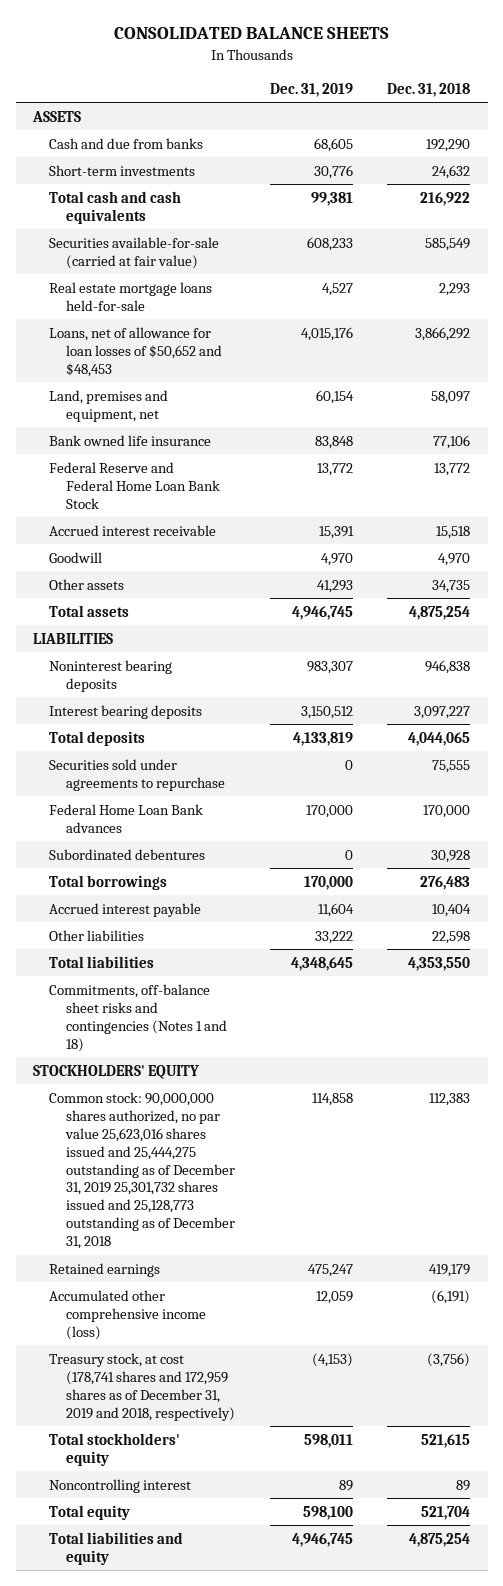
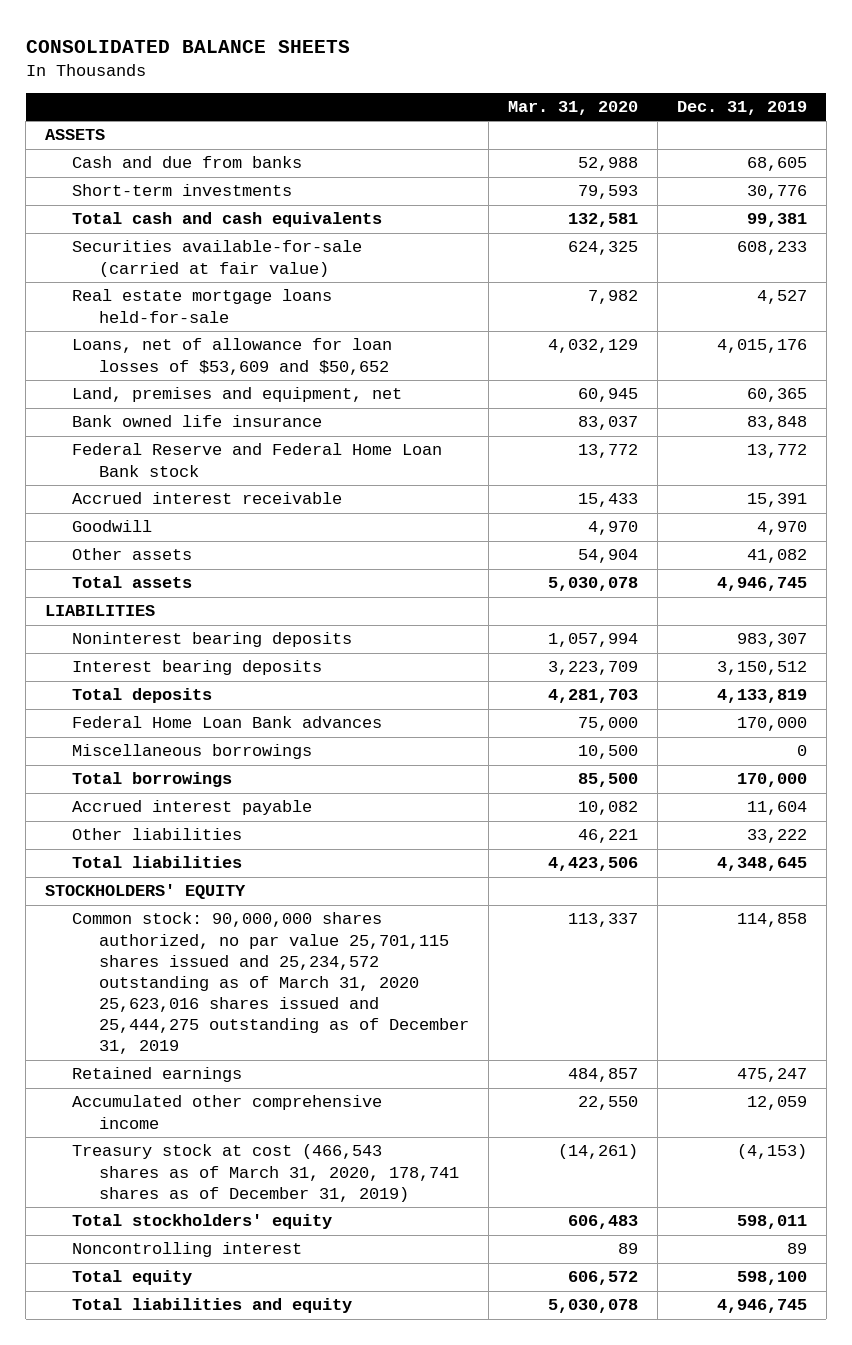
[387,82,471,97] Dec. 31, 2018 -> none
none -> [507,101,638,116] Mar. 31, 2020
[49,326,222,377] Loans, net of allowance for loan losses of $50,652 and $48,453 -> [72,338,393,375] Loans, net of allowance for loan losses of $53,609 and $50,652
[315,389,354,404] 60,154 -> [746,388,807,403] 60,365
[49,461,220,509] Federal Reserve and Federal Home Loan Bank Stock -> [72,443,443,477] Federal Reserve and Federal Home Loan Bank stock
[316,579,353,593] 41,293 -> [746,549,807,564] 41,082
[49,758,225,791] Securities sold under agreements to repurchase -> none
[49,848,206,860] Subordinated debentures -> none
none -> [72,744,313,760] Miscellaneous borrowings
[49,983,227,1052] Commitments, off-balance sheet risks and contingencies (Notes 1 and 18) -> none
[49,1091,235,1250] Common stock: 90,000,000 shares authorized, no par value 25,623,016 shares issued and 25,444,275 outstanding as of December 31, 2019 25,301,732 shares issued and 25,128,773 outstanding as of December 31, 2018 -> [72,912,469,1055] Common stock: 90,000,000 shares authorized, no par value 25,701,115 shares issued and 25,234,572 outstanding as of March 31, 2020 25,623,016 shares issued and 25,444,275 outstanding as of December 31, 2019
[49,1289,206,1340] Accumulated other comprehensive income (loss) -> [72,1095,383,1129] Accumulated other comprehensive income
[49,1352,235,1421] Treasury stock, at cost (178,741 shares and 172,959 shares as of December 31, 2019 and 2018, respectively) -> [72,1144,459,1202] Treasury stock at cost (466,543 shares as of March 31, 2020, 178,741 shares as of December 31, 2019)

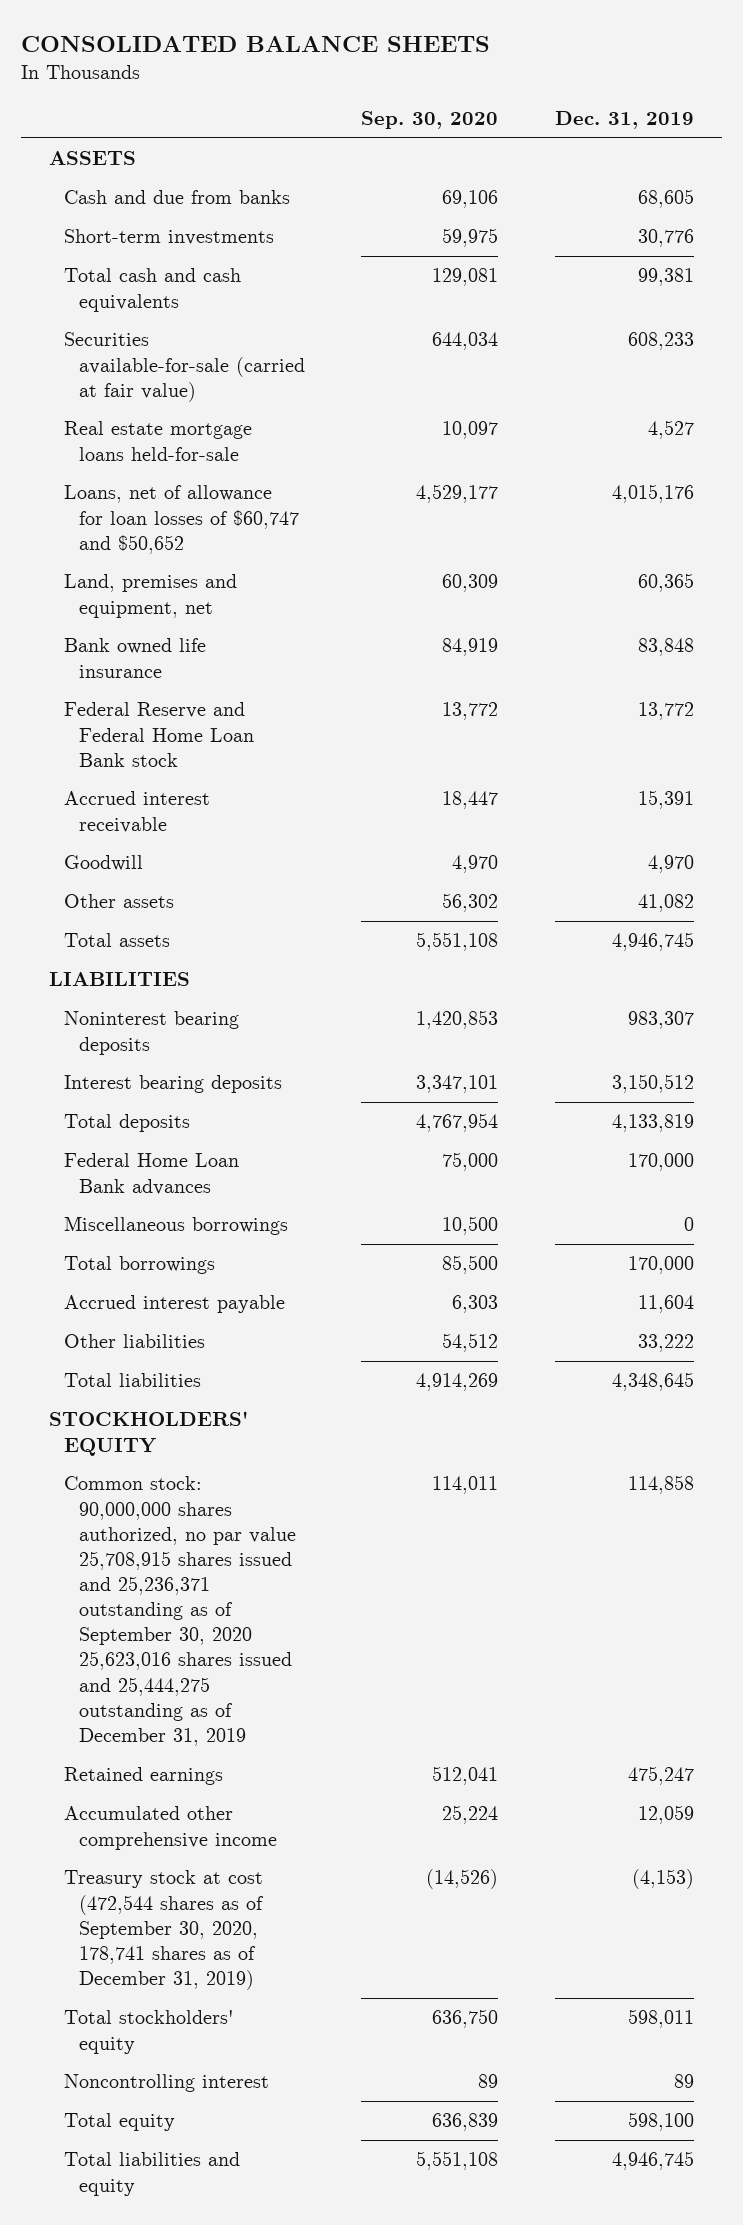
[507,101,638,116] Mar. 31, 2020 -> none
none -> [361,110,499,129] Sep. 30, 2020
[72,338,393,375] Loans, net of allowance for loan losses of $53,609 and $50,652 -> [64,485,300,554] Loans, net of allowance for loan losses of $60,747 and $50,652
[72,912,469,1055] Common stock: 90,000,000 shares authorized, no par value 25,701,115 shares issued and 25,234,572 outstanding as of March 31, 2020 25,623,016 shares issued and 25,444,275 outstanding as of December 31, 2019 -> [64,1476,297,1746] Common stock: 90,000,000 shares authorized, no par value 25,708,915 shares issued and 25,236,371 outstanding as of September 30, 2020 25,623,016 shares issued and 25,444,275 outstanding as of December 31, 2019
[72,1144,459,1202] Treasury stock at cost (466,543 shares as of March 31, 2020, 178,741 shares as of December 31, 2019) -> [64,1870,265,1991] Treasury stock at cost (472,544 shares as of September 30, 2020, 178,741 shares as of December 31, 2019)

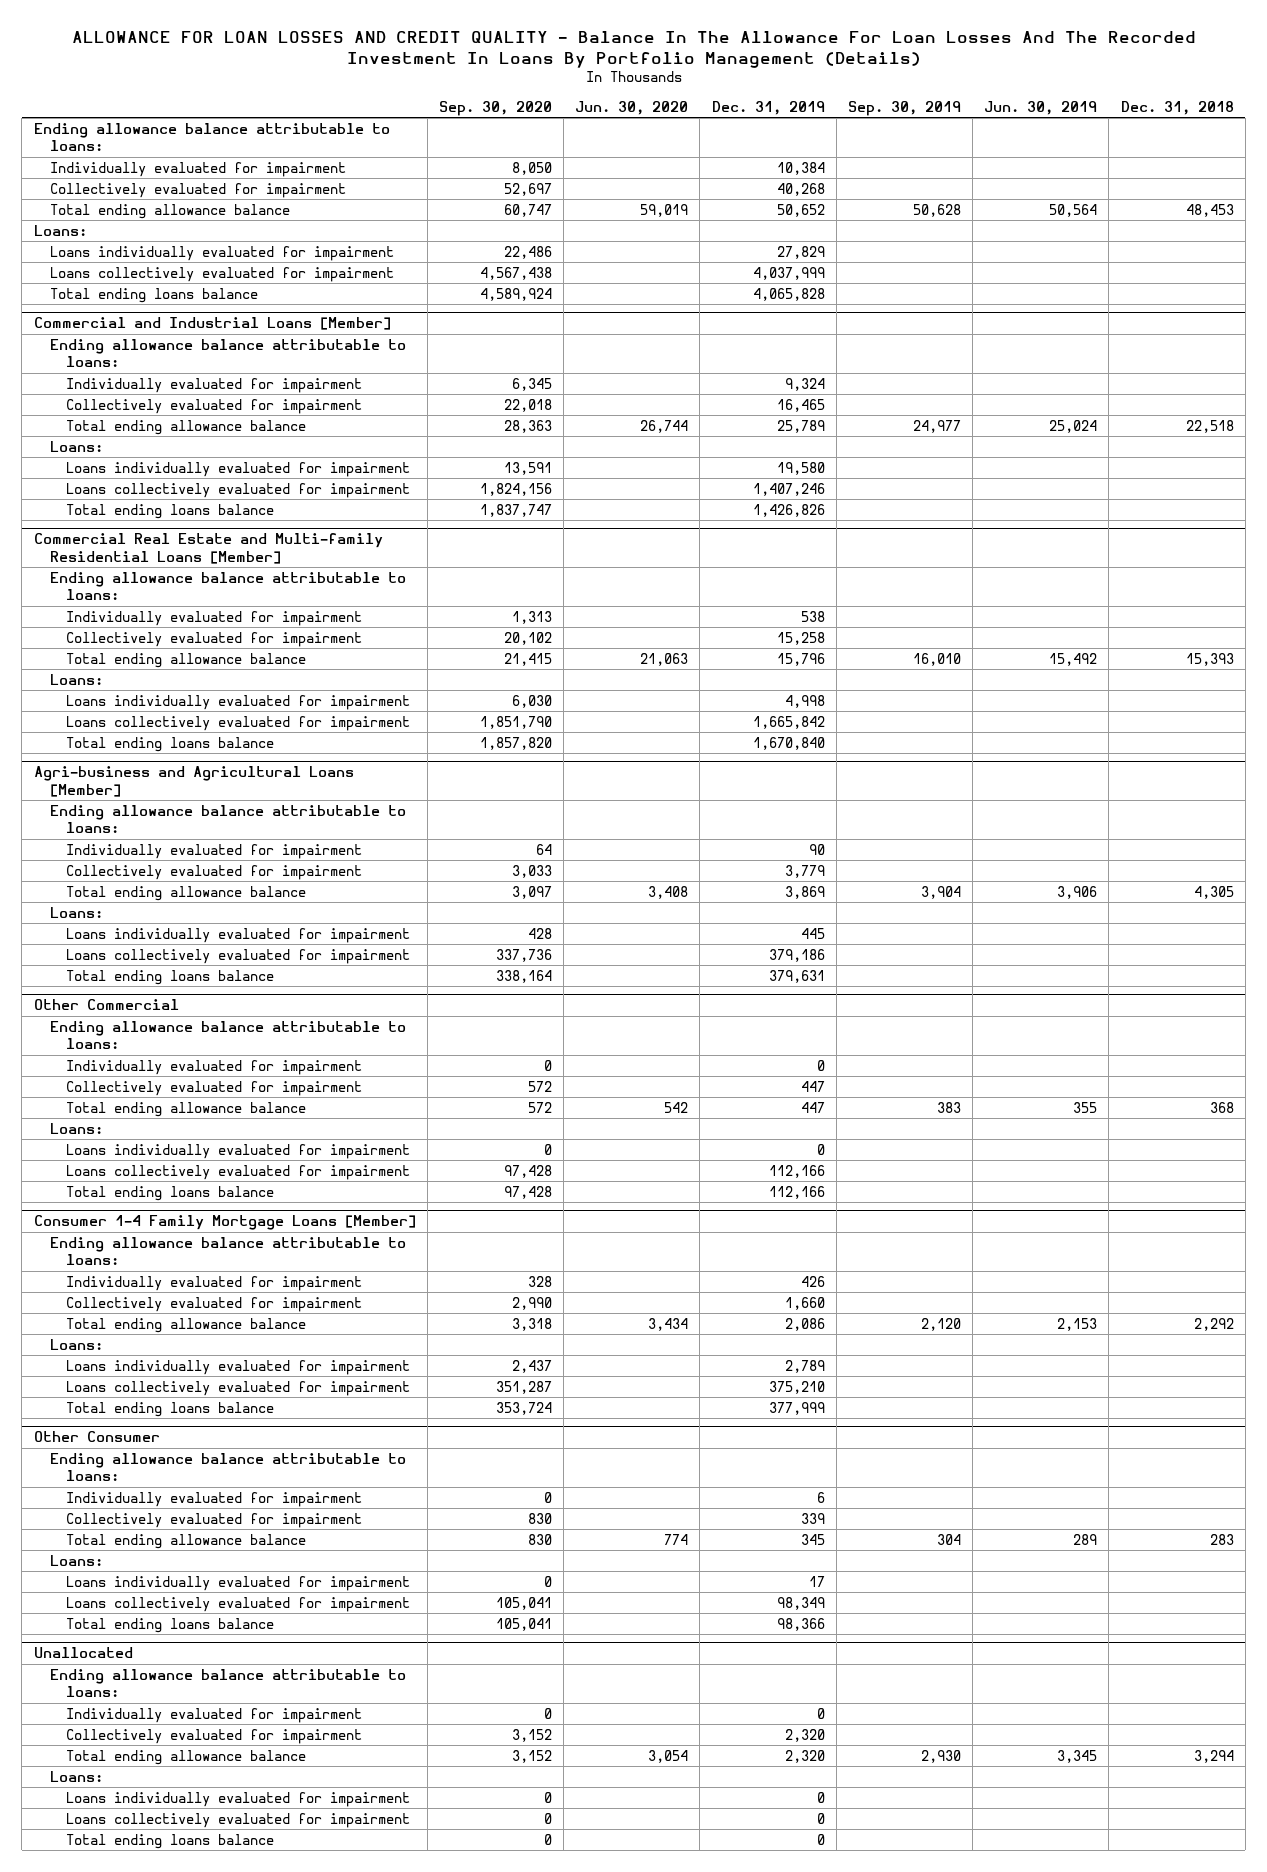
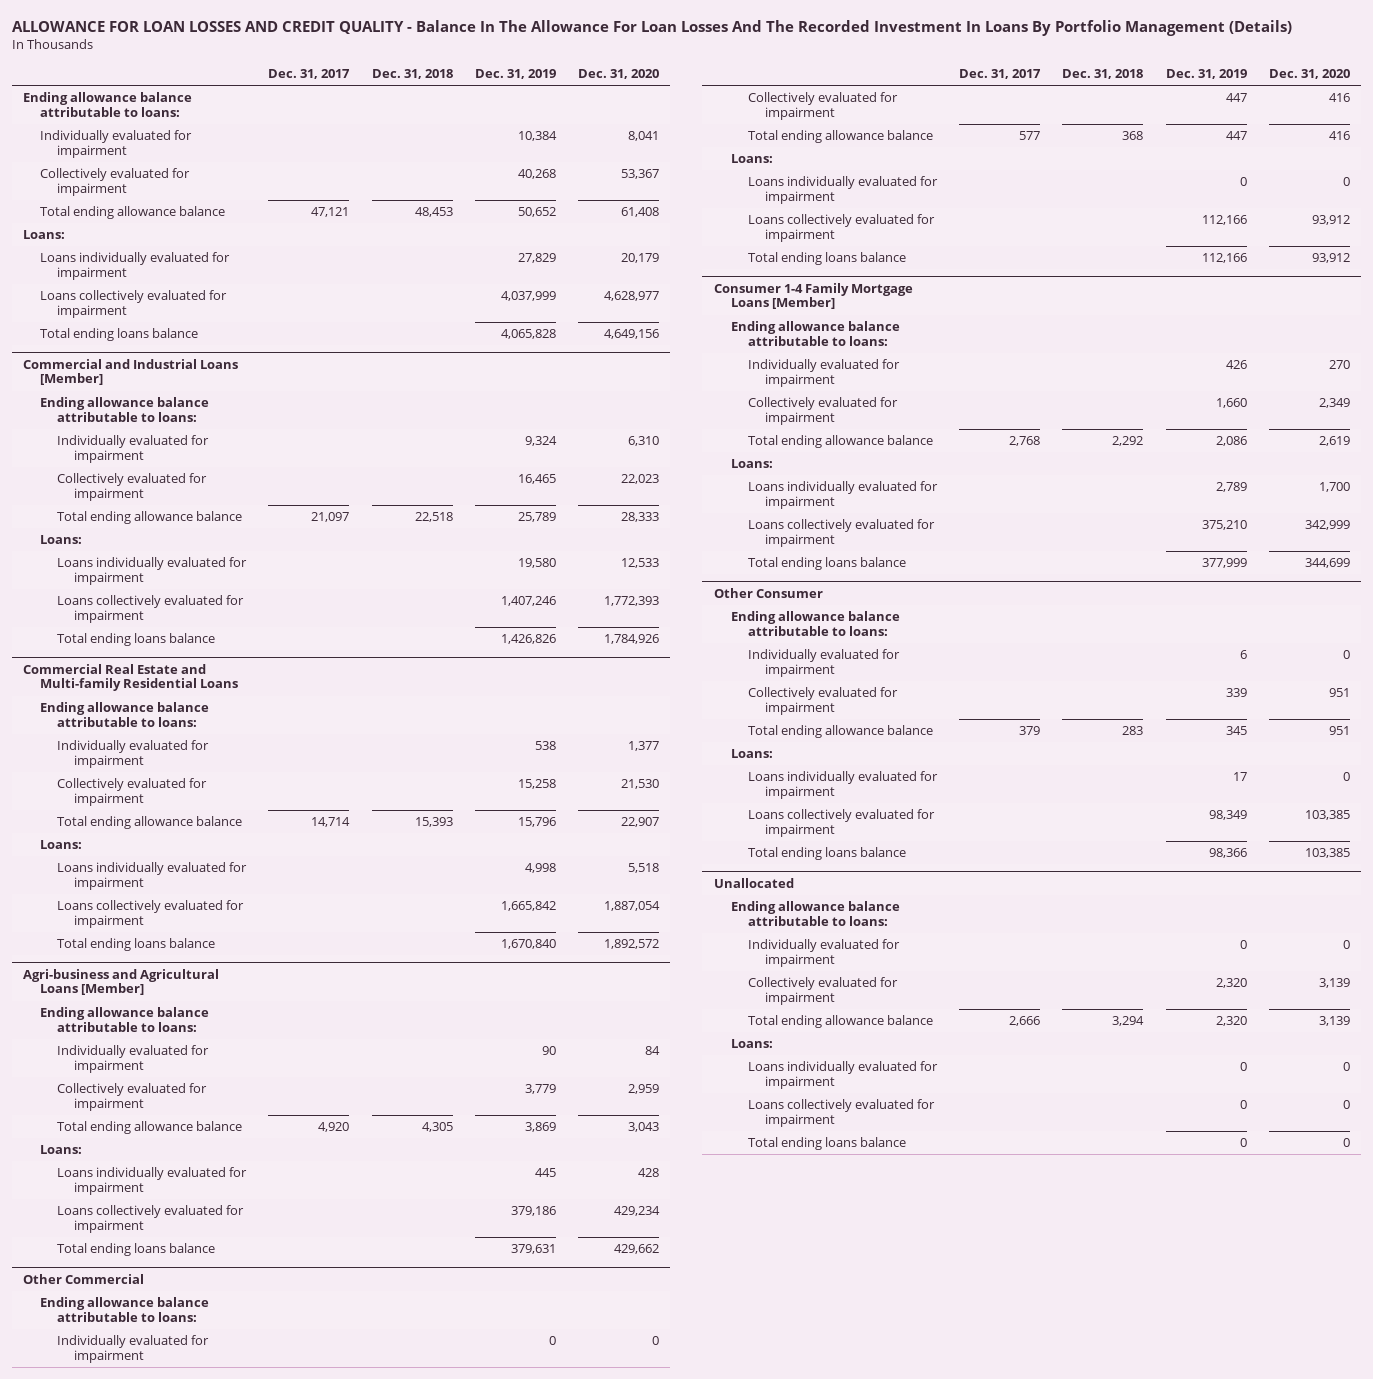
[438,100,552,116] Sep. 30, 2020 -> none
[575,100,689,115] Jun. 30, 2020 -> none
[847,100,961,116] Sep. 30, 2019 -> none
[984,100,1098,115] Jun. 30, 2019 -> none
none -> [268,69,351,80] Dec. 31, 2017
none -> [578,69,660,80] Dec. 31, 2020
[33,533,383,564] Commercial Real Estate and Multi-family Residential Loans [Member] -> [22,663,238,692] Commercial Real Estate and Multi-family Residential Loans

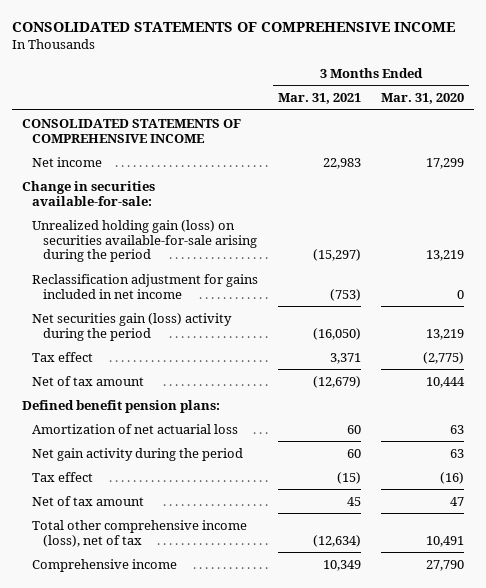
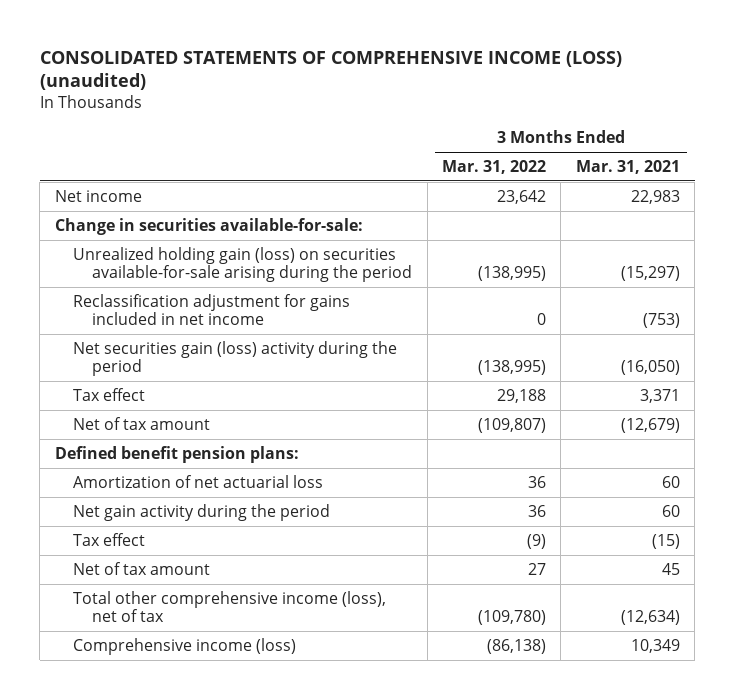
[11,21,455,32] CONSOLIDATED STATEMENTS OF COMPREHENSIVE INCOME -> [39,50,622,91] CONSOLIDATED STATEMENTS OF COMPREHENSIVE INCOME (LOSS) (unaudited)
[381,93,465,105] Mar. 31, 2020 -> none
none -> [441,159,546,174] Mar. 31, 2022
[21,118,241,143] CONSOLIDATED STATEMENTS OF COMPREHENSIVE INCOME -> none
[32,558,178,572] Comprehensive income -> [73,637,297,655] Comprehensive income (loss)

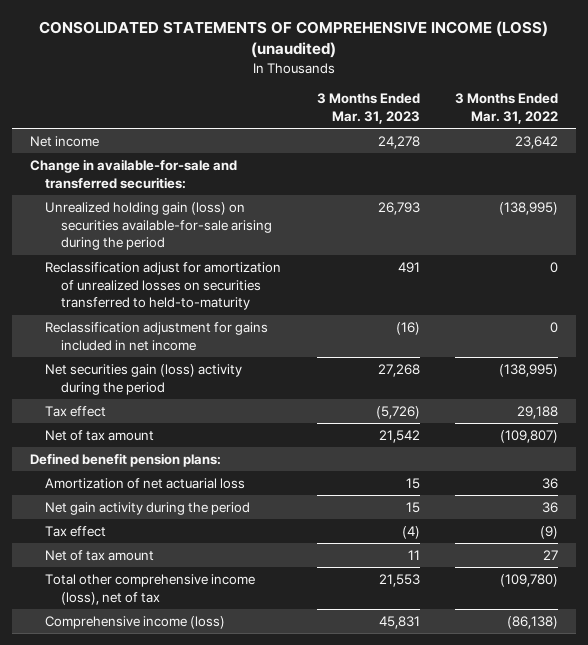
[575,159,680,174] Mar. 31, 2021 -> none
none -> [316,93,420,125] 3 Months Ended Mar. 31, 2023
[54,217,363,235] Change in securities available-for-sale: -> [29,158,237,189] Change in available-for-sale and transferred securities:
none -> [45,261,282,311] Reclassification adjust for amortization of unrealized losses on securities transferred to held-to-maturity

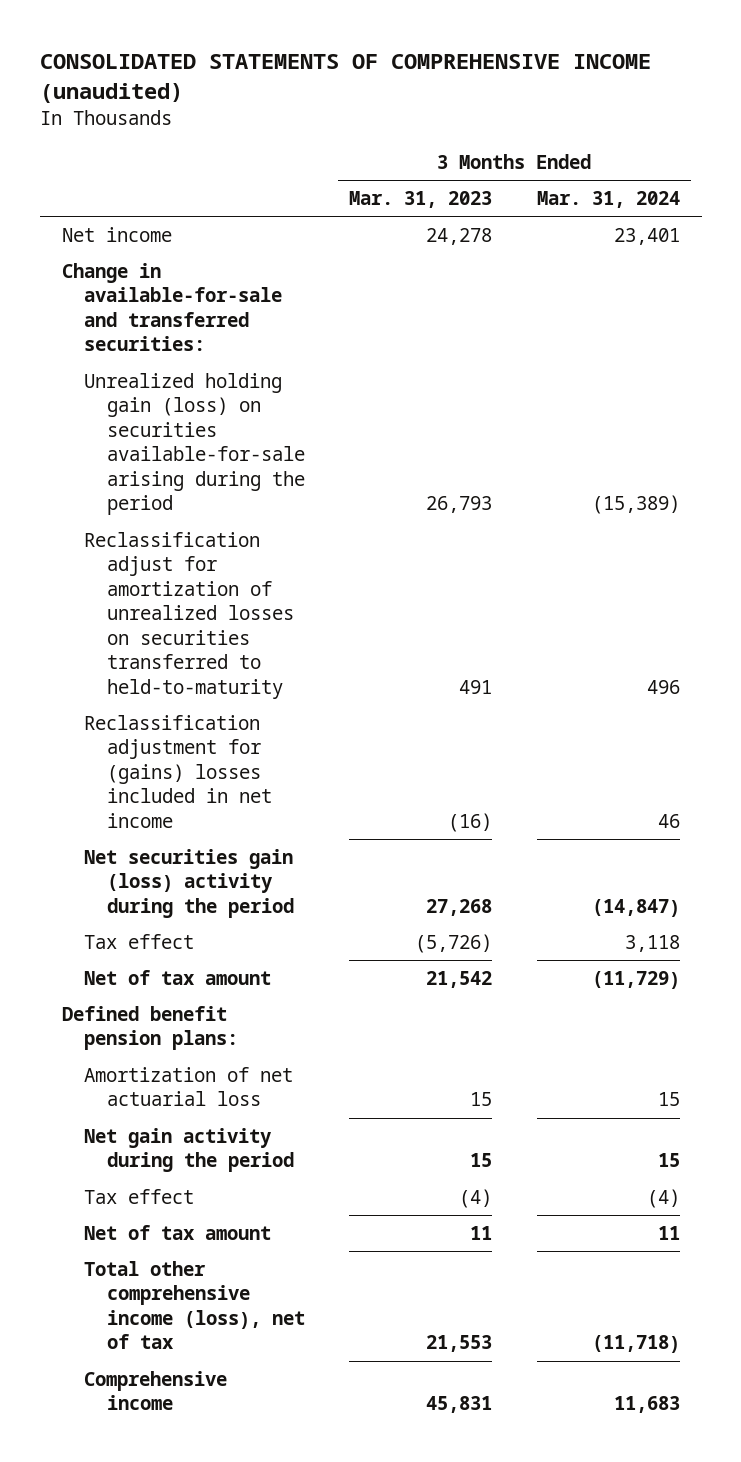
[39,21,549,59] CONSOLIDATED STATEMENTS OF COMPREHENSIVE INCOME (LOSS) (unaudited) -> [39,54,651,104] CONSOLIDATED STATEMENTS OF COMPREHENSIVE INCOME (unaudited)
[455,93,559,125] 3 Months Ended Mar. 31, 2022 -> none
none -> [536,191,680,209] Mar. 31, 2024
[45,321,269,351] Reclassification adjustment for gains included in net income -> [84,714,273,828] Reclassification adjustment for (gains) losses included in net income
[45,615,226,629] Comprehensive income (loss) -> [84,1370,228,1411] Comprehensive income

